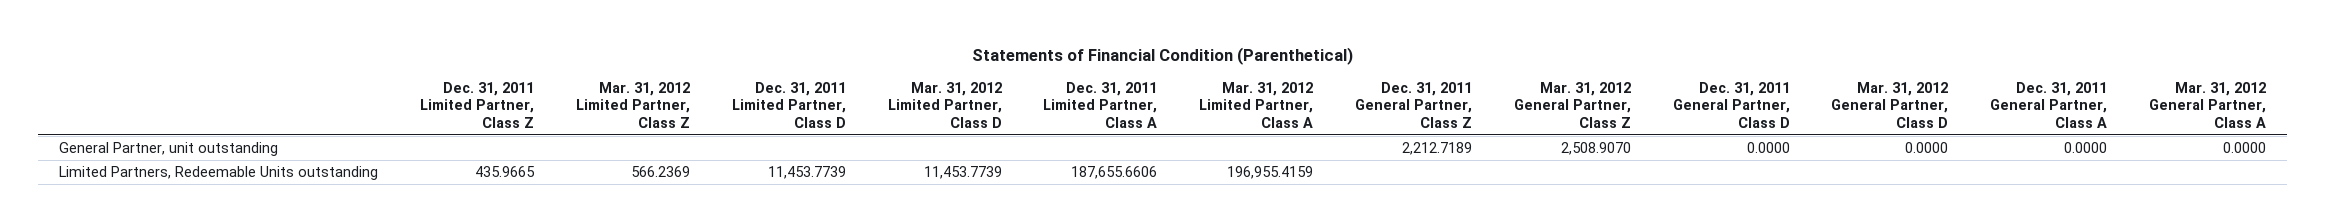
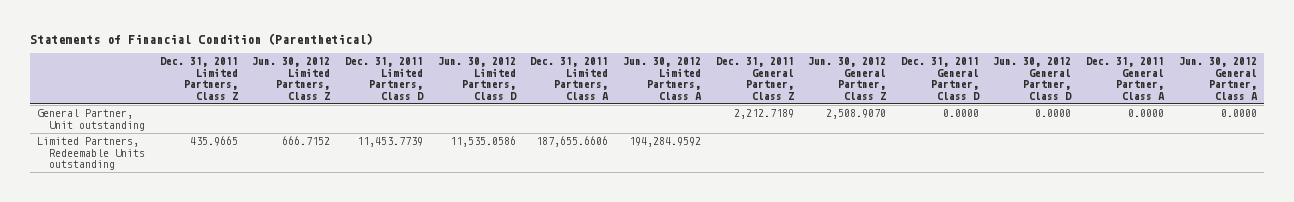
[420,81,535,128] Dec. 31, 2011 Limited Partner, Class Z -> none
[575,81,690,128] Mar. 31, 2012 Limited Partner, Class Z -> none
[731,81,846,128] Dec. 31, 2011 Limited Partner, Class D -> none
[887,81,1002,128] Mar. 31, 2012 Limited Partner, Class D -> none
[1043,81,1158,128] Dec. 31, 2011 Limited Partner, Class A -> none
[1199,81,1314,128] Mar. 31, 2012 Limited Partner, Class A -> none
[1513,81,1631,128] Mar. 31, 2012 General Partner, Class Z -> none
[1831,81,1949,128] Mar. 31, 2012 General Partner, Class D -> none
[2148,81,2266,128] Mar. 31, 2012 General Partner, Class A -> none
none -> [159,57,238,100] Dec. 31, 2011 Limited Partners, Class Z
none -> [252,57,331,100] Jun. 30, 2012 Limited Partners, Class Z
none -> [345,57,425,100] Dec. 31, 2011 Limited Partners, Class D
none -> [437,57,517,100] Jun. 30, 2012 Limited Partners, Class D
none -> [530,57,610,100] Dec. 31, 2011 Limited Partners, Class A
none -> [622,57,702,100] Jun. 30, 2012 Limited Partners, Class A
none -> [808,57,887,100] Jun. 30, 2012 General Partner, Class Z
none -> [993,57,1073,100] Jun. 30, 2012 General Partner, Class D
none -> [1178,57,1258,100] Jun. 30, 2012 General Partner, Class A
[59,142,279,157] General Partner, unit outstanding -> [36,109,146,131] General Partner, Unit outstanding

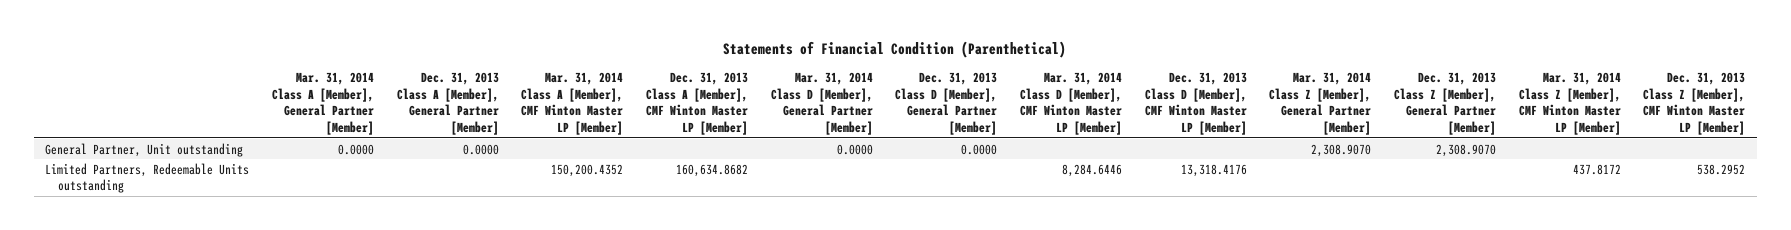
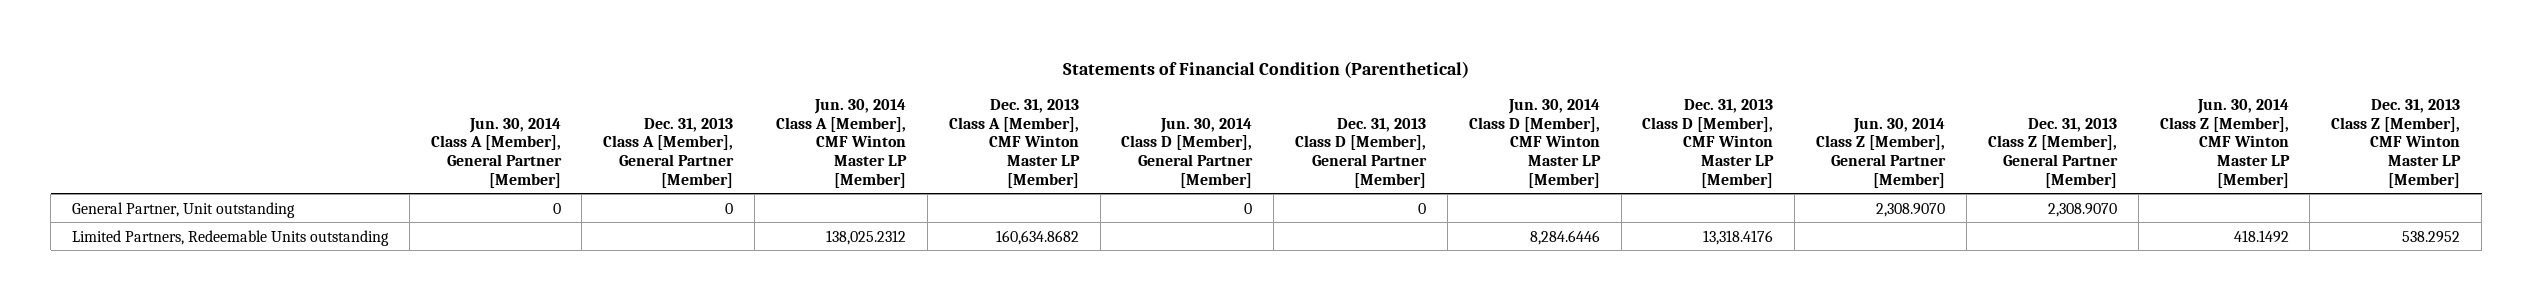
[271,71,374,135] Mar. 31, 2014 Class A [Member], General Partner [Member] -> none
[521,71,624,135] Mar. 31, 2014 Class A [Member], CMF Winton Master LP [Member] -> none
[770,71,873,135] Mar. 31, 2014 Class D [Member], General Partner [Member] -> none
[1019,71,1122,135] Mar. 31, 2014 Class D [Member], CMF Winton Master LP [Member] -> none
[1269,71,1372,135] Mar. 31, 2014 Class Z [Member], General Partner [Member] -> none
[1518,71,1621,135] Mar. 31, 2014 Class Z [Member], CMF Winton Master LP [Member] -> none
none -> [430,117,562,188] Jun. 30, 2014 Class A [Member], General Partner [Member]
none -> [775,99,907,188] Jun. 30, 2014 Class A [Member], CMF Winton Master LP [Member]
none -> [1121,117,1254,188] Jun. 30, 2014 Class D [Member], General Partner [Member]
none -> [1468,99,1601,188] Jun. 30, 2014 Class D [Member], CMF Winton Master LP [Member]
none -> [1816,117,1947,188] Jun. 30, 2014 Class Z [Member], General Partner [Member]
none -> [2159,99,2290,188] Jun. 30, 2014 Class Z [Member], CMF Winton Master LP [Member]
[462,143,499,155] 0.0000 -> [725,202,734,214] 0
[961,143,998,155] 0.0000 -> [1418,202,1427,214] 0

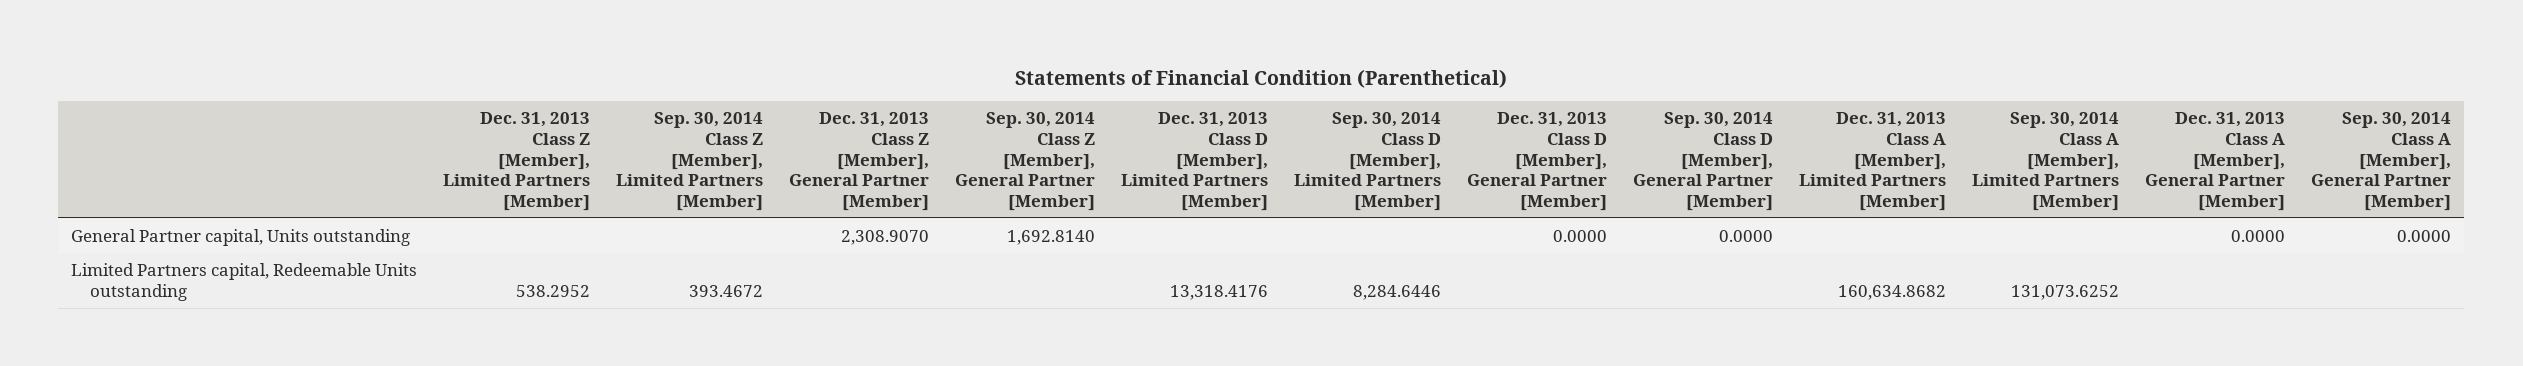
[430,117,562,188] Jun. 30, 2014 Class A [Member], General Partner [Member] -> none
[775,99,907,188] Jun. 30, 2014 Class A [Member], CMF Winton Master LP [Member] -> none
[948,99,1080,188] Dec. 31, 2013 Class A [Member], CMF Winton Master LP [Member] -> none
[1121,117,1254,188] Jun. 30, 2014 Class D [Member], General Partner [Member] -> none
[1468,99,1601,188] Jun. 30, 2014 Class D [Member], CMF Winton Master LP [Member] -> none
[1642,99,1775,188] Dec. 31, 2013 Class D [Member], CMF Winton Master LP [Member] -> none
[1816,117,1947,188] Jun. 30, 2014 Class Z [Member], General Partner [Member] -> none
[2159,99,2290,188] Jun. 30, 2014 Class Z [Member], CMF Winton Master LP [Member] -> none
[2331,99,2462,188] Dec. 31, 2013 Class Z [Member], CMF Winton Master LP [Member] -> none
none -> [443,112,591,211] Dec. 31, 2013 Class Z [Member], Limited Partners [Member]
none -> [616,112,764,211] Sep. 30, 2014 Class Z [Member], Limited Partners [Member]
none -> [955,112,1096,211] Sep. 30, 2014 Class Z [Member], General Partner [Member]
none -> [1121,112,1269,211] Dec. 31, 2013 Class D [Member], Limited Partners [Member]
none -> [1294,112,1442,211] Sep. 30, 2014 Class D [Member], Limited Partners [Member]
none -> [1633,112,1774,211] Sep. 30, 2014 Class D [Member], General Partner [Member]
none -> [1799,112,1947,211] Dec. 31, 2013 Class A [Member], Limited Partners [Member]
none -> [1972,112,2120,211] Sep. 30, 2014 Class A [Member], Limited Partners [Member]
none -> [2311,112,2452,211] Sep. 30, 2014 Class A [Member], General Partner [Member]
[71,201,295,218] General Partner, Unit outstanding -> [71,228,411,246] General Partner capital, Units outstanding
[725,202,734,214] 0 -> [2231,229,2286,242] 0.0000
[1418,202,1427,214] 0 -> [1553,229,1608,242] 0.0000
[71,229,389,246] Limited Partners, Redeemable Units outstanding -> [71,262,418,301] Limited Partners capital, Redeemable Units outstanding

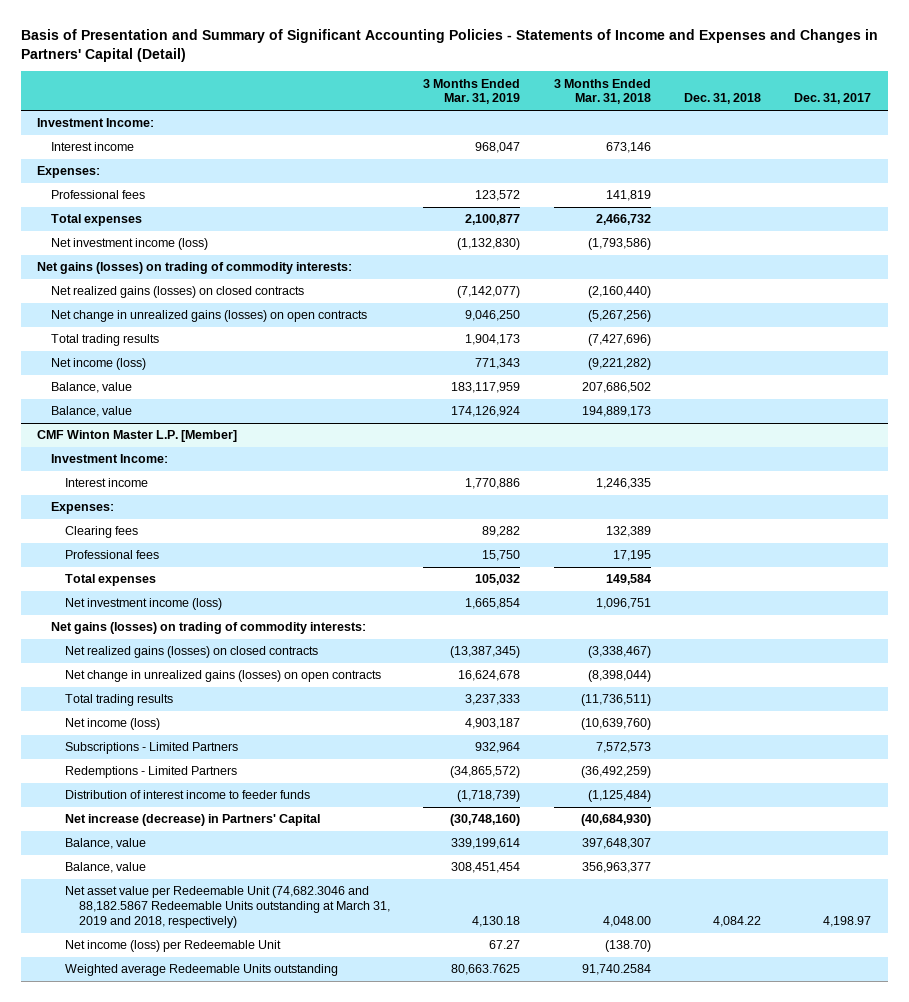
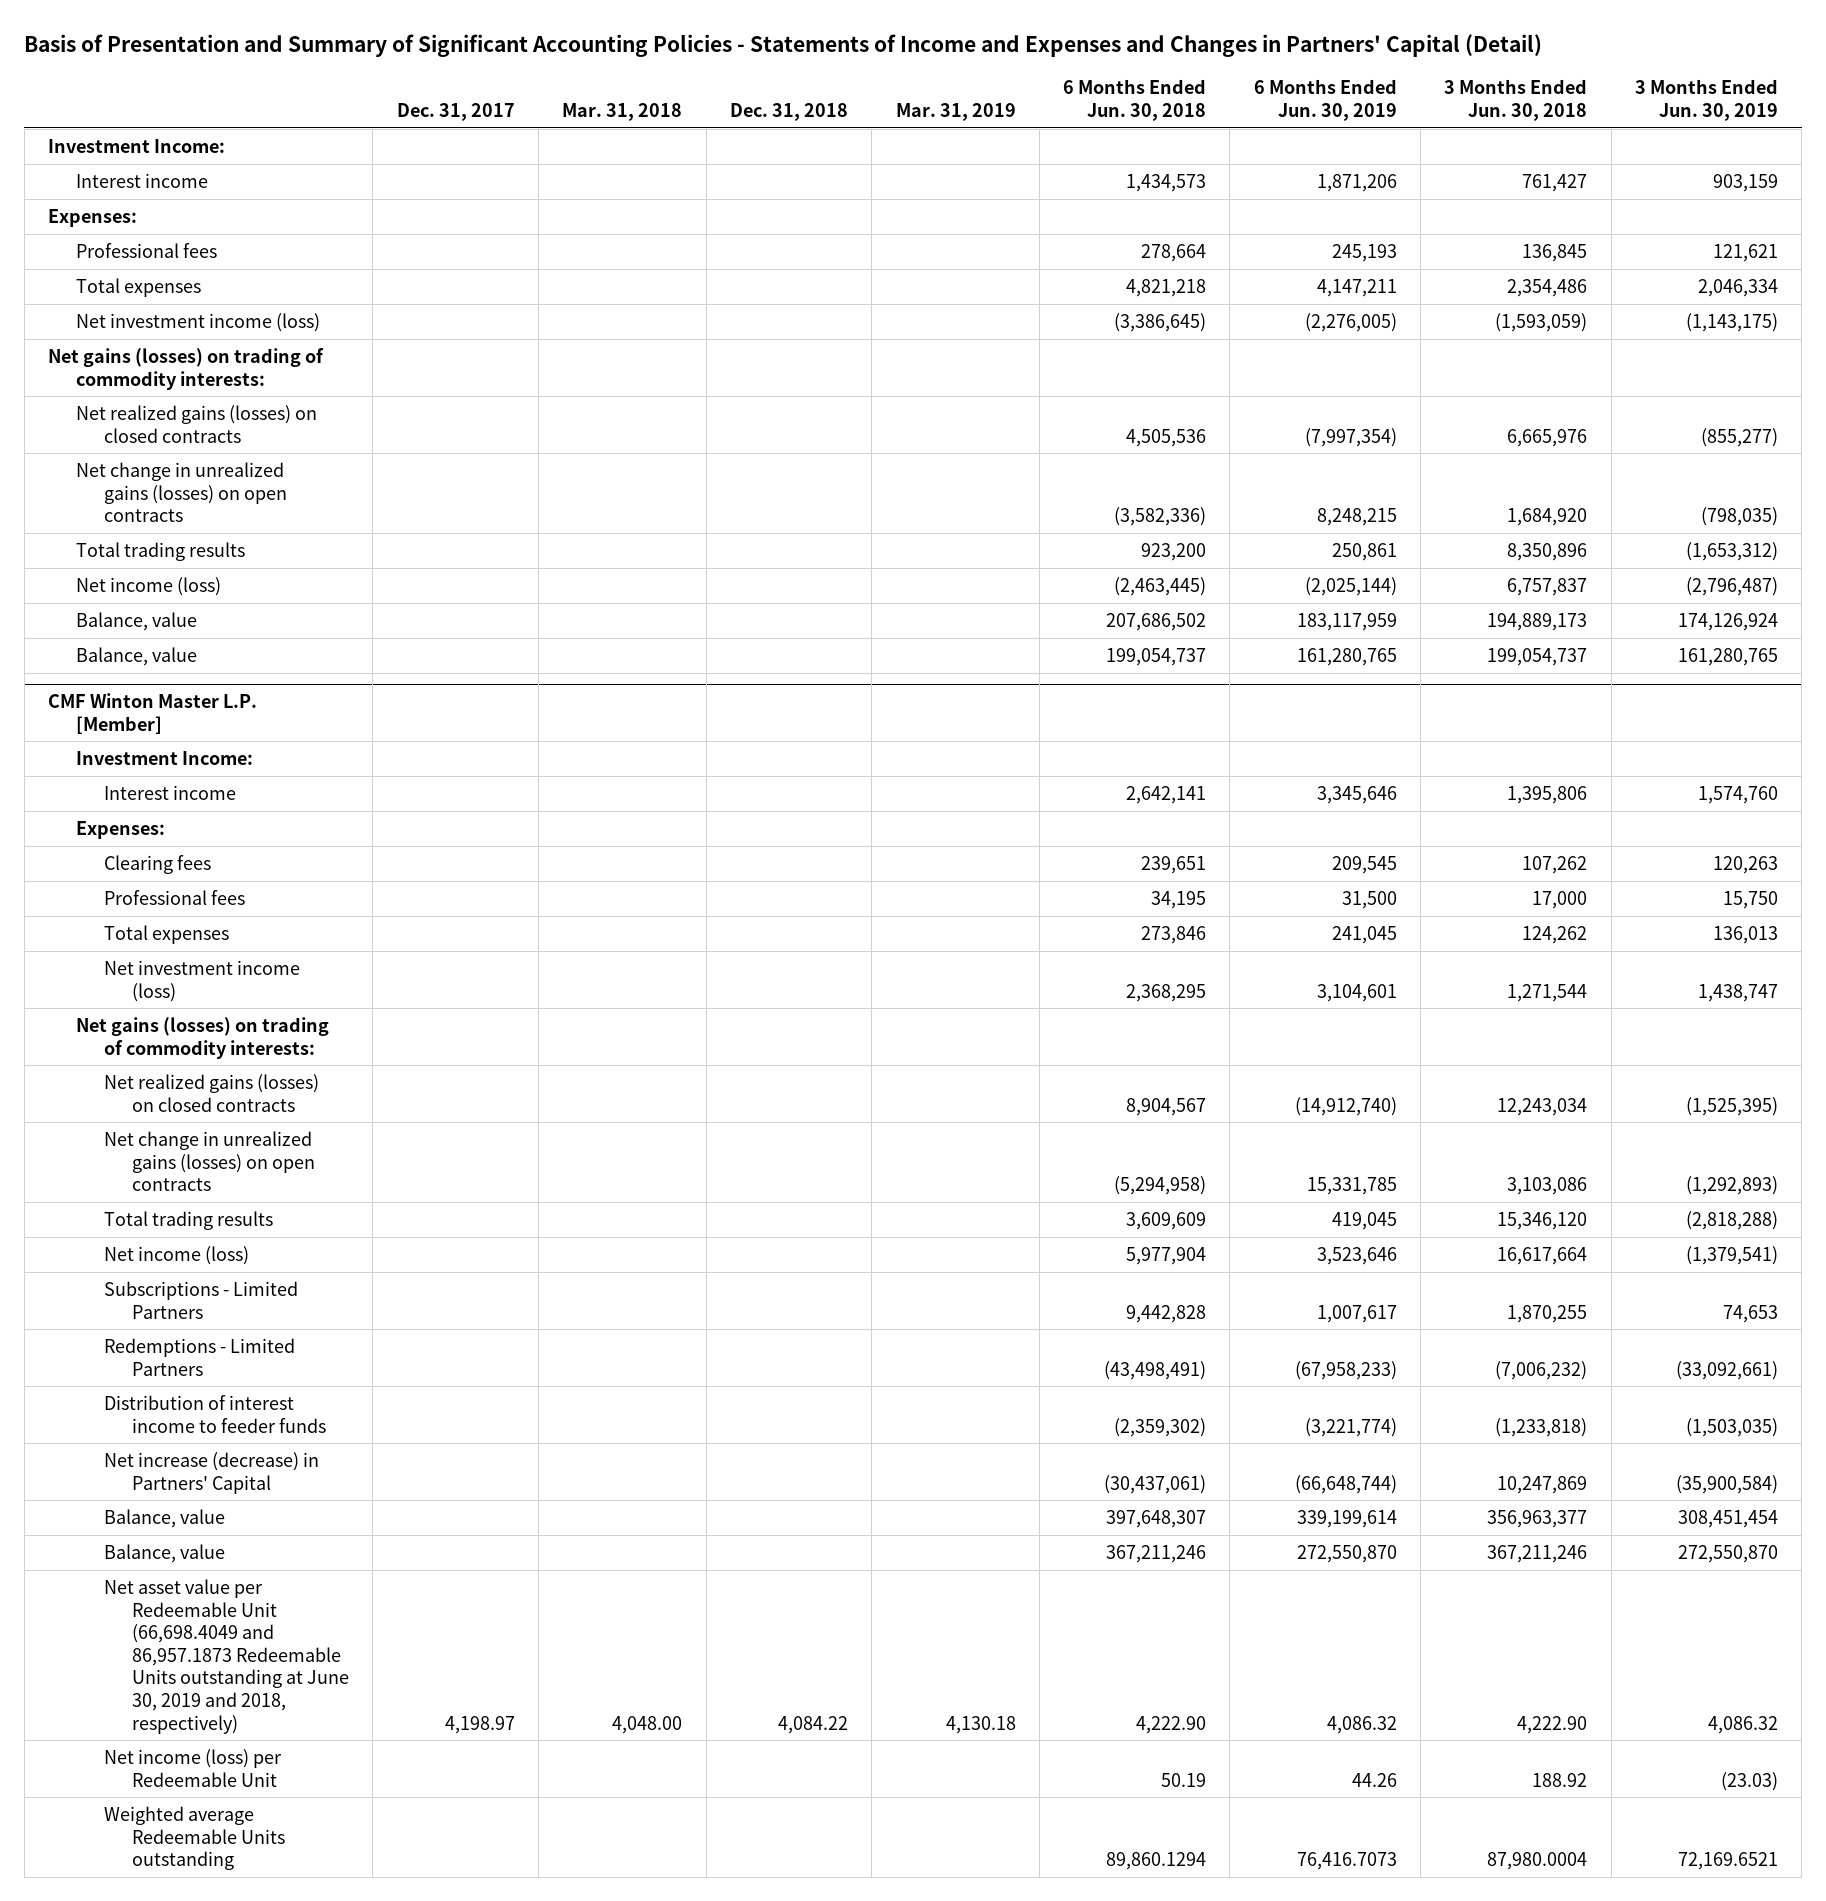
[423,78,521,105] 3 Months Ended Mar. 31, 2019 -> none
[553,78,651,105] 3 Months Ended Mar. 31, 2018 -> none
none -> [562,102,683,121] Mar. 31, 2018
none -> [895,102,1016,121] Mar. 31, 2019
none -> [1063,79,1207,121] 6 Months Ended Jun. 30, 2018
none -> [1253,79,1397,121] 6 Months Ended Jun. 30, 2019
none -> [1444,79,1588,121] 3 Months Ended Jun. 30, 2018
none -> [1634,79,1778,121] 3 Months Ended Jun. 30, 2019
[65,886,391,928] Net asset value per Redeemable Unit (74,682.3046 and 88,182.5867 Redeemable Units outstanding at March 31, 2019 and 2018, respectively) -> [104,1578,350,1734] Net asset value per Redeemable Unit (66,698.4049 and 86,957.1873 Redeemable Units outstanding at June 30, 2019 and 2018, respectively)

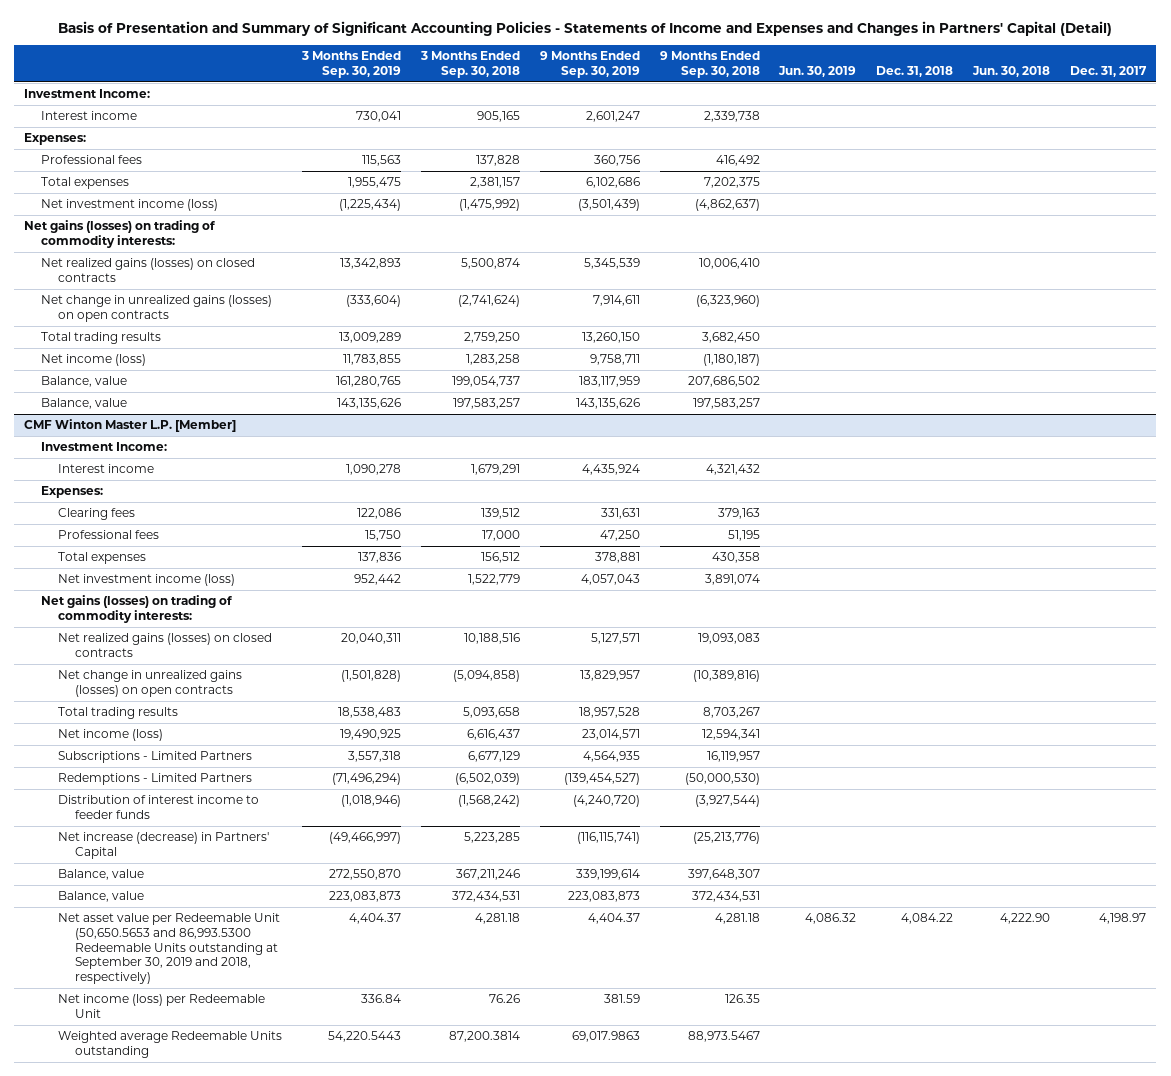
[562,102,683,121] Mar. 31, 2018 -> none
[895,102,1016,121] Mar. 31, 2019 -> none
[1063,79,1207,121] 6 Months Ended Jun. 30, 2018 -> none
[1253,79,1397,121] 6 Months Ended Jun. 30, 2019 -> none
[1444,79,1588,121] 3 Months Ended Jun. 30, 2018 -> none
[1634,79,1778,121] 3 Months Ended Jun. 30, 2019 -> none
none -> [300,50,401,78] 3 Months Ended Sep. 30, 2019
none -> [419,50,520,78] 3 Months Ended Sep. 30, 2018
none -> [539,50,640,78] 9 Months Ended Sep. 30, 2019
none -> [659,50,760,78] 9 Months Ended Sep. 30, 2018
none -> [778,65,857,77] Jun. 30, 2019
none -> [972,65,1051,77] Jun. 30, 2018
[104,1578,350,1734] Net asset value per Redeemable Unit (66,698.4049 and 86,957.1873 Redeemable Units outstanding at June 30, 2019 and 2018, respectively) -> [57,913,280,984] Net asset value per Redeemable Unit (50,650.5653 and 86,993.5300 Redeemable Units outstanding at September 30, 2019 and 2018, respectively)

